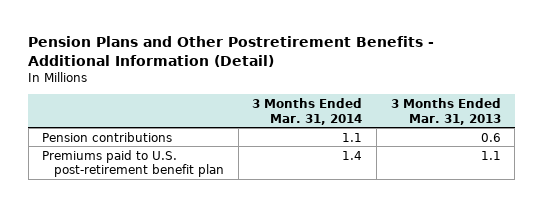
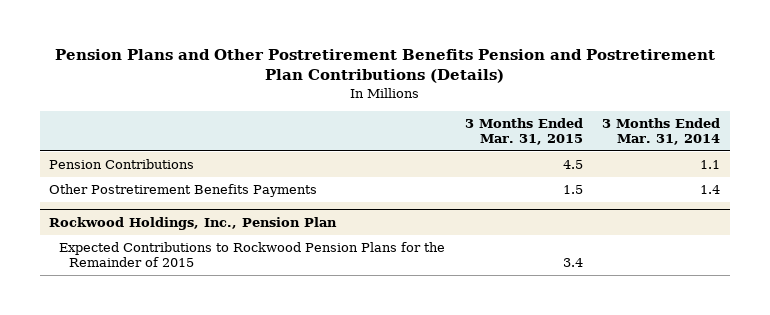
[28,35,435,67] Pension Plans and Other Postretirement Benefits - Additional Information (Detail) -> [54,48,715,84] Pension Plans and Other Postretirement Benefits Pension and Postretirement Plan Contributions (Details)
[390,97,501,125] 3 Months Ended Mar. 31, 2013 -> none
none -> [464,117,583,146] 3 Months Ended Mar. 31, 2015
[42,131,173,142] Pension contributions -> [49,159,195,170] Pension Contributions
[42,149,225,178] Premiums paid to U.S. post-retirement benefit plan -> [49,184,318,198] Other Postretirement Benefits Payments
none -> [49,216,338,230] Rockwood Holdings, Inc., Pension Plan
none -> [59,242,446,268] Expected Contributions to Rockwood Pension Plans for the Remainder of 2015

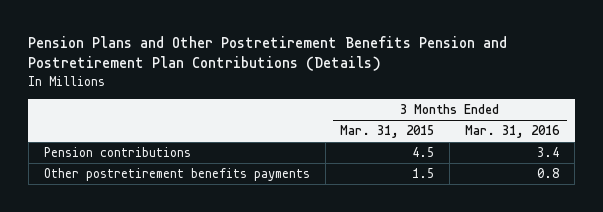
[602,117,721,146] 3 Months Ended Mar. 31, 2014 -> none
none -> [465,125,561,139] Mar. 31, 2016
[49,216,338,230] Rockwood Holdings, Inc., Pension Plan -> none
[59,242,446,268] Expected Contributions to Rockwood Pension Plans for the Remainder of 2015 -> none
[49,159,195,170] Pension Contributions -> [43,147,191,158] Pension contributions
[49,184,318,198] Other Postretirement Benefits Payments -> [43,168,310,182] Other postretirement benefits payments

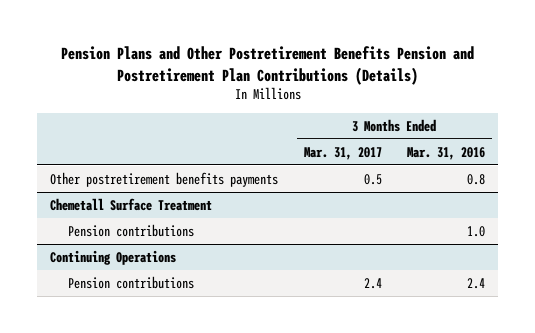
[340,125,435,139] Mar. 31, 2015 -> none
none -> [303,146,382,160] Mar. 31, 2017
[43,147,191,158] Pension contributions -> none
none -> [50,197,213,211] Chemetall Surface Treatment
none -> [68,223,195,237] Pension contributions
none -> [50,249,177,265] Continuing Operations
none -> [68,275,195,289] Pension contributions

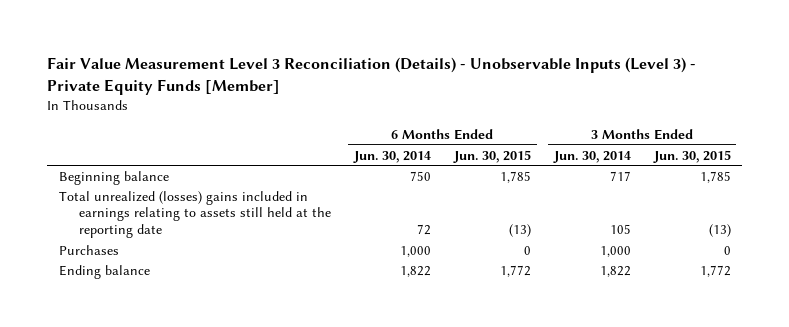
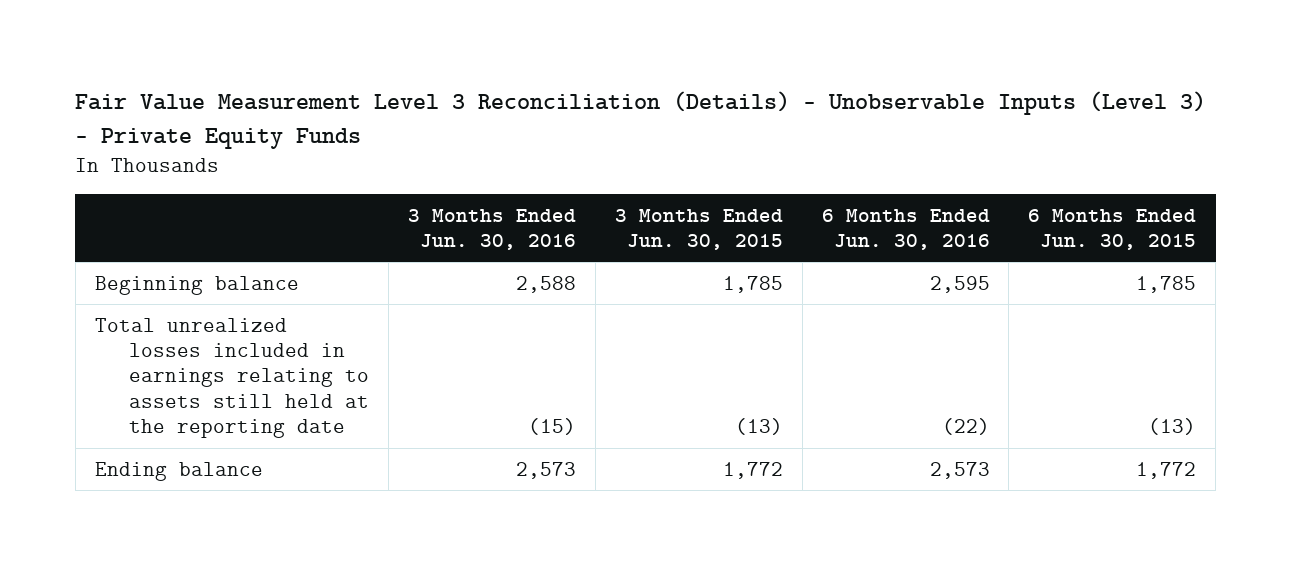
[47,57,697,96] Fair Value Measurement Level 3 Reconciliation (Details) - Unobservable Inputs (Level 3) - Private Equity Funds [Member] -> [75,91,1207,149] Fair Value Measurement Level 3 Reconciliation (Details) - Unobservable Inputs (Level 3) - Private Equity Funds
[353,150,432,163] Jun. 30, 2014 -> none
[552,150,631,163] Jun. 30, 2014 -> none
none -> [407,208,576,250] 3 Months Ended Jun. 30, 2016
none -> [821,208,990,250] 6 Months Ended Jun. 30, 2016
[58,244,119,255] Purchases -> none
[58,190,332,238] Total unrealized (losses) gains included in earnings relating to assets still held at the reporting date -> [94,317,369,438] Total unrealized losses included in earnings relating to assets still held at the reporting date

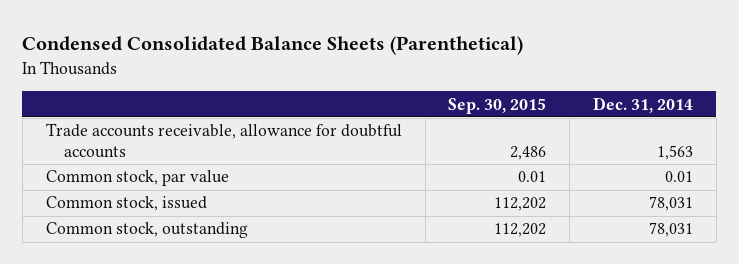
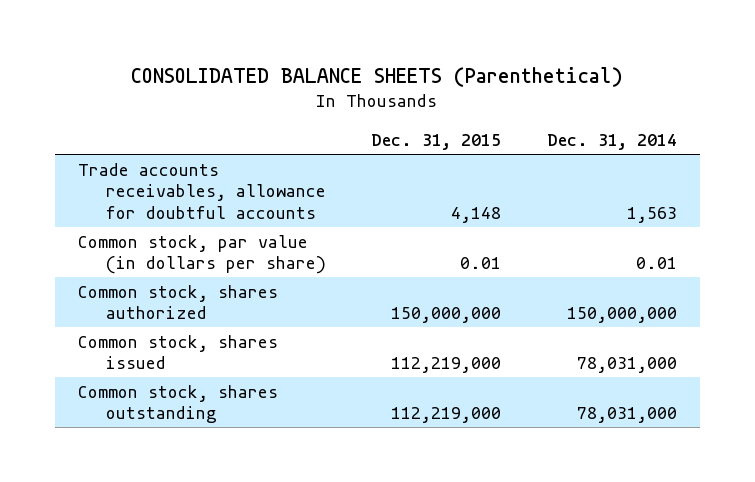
[22,35,524,55] Condensed Consolidated Balance Sheets (Parenthetical) -> [131,67,624,88] CONSOLIDATED BALANCE SHEETS (Parenthetical)
[448,97,547,114] Sep. 30, 2015 -> none
none -> [371,133,502,150] Dec. 31, 2015
[45,123,402,159] Trade accounts receivable, allowance for doubtful accounts -> [77,162,326,219] Trade accounts receivables, allowance for doubtful accounts
[45,170,229,187] Common stock, par value -> [77,234,326,275] Common stock, par value (in dollars per share)
none -> [77,284,278,320] Common stock, shares authorized
[45,196,207,212] Common stock, issued -> [77,334,278,370] Common stock, shares issued
[648,196,693,212] 78,031 -> [576,357,677,374] 78,031,000
[45,222,248,239] Common stock, outstanding -> [77,384,278,424] Common stock, shares outstanding
[648,222,693,238] 78,031 -> [576,407,677,424] 78,031,000

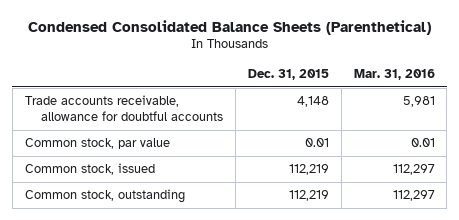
[131,67,624,88] CONSOLIDATED BALANCE SHEETS (Parenthetical) -> [27,19,431,35] Condensed Consolidated Balance Sheets (Parenthetical)
[546,133,677,150] Dec. 31, 2014 -> none
none -> [353,69,435,81] Mar. 31, 2016
[77,284,278,320] Common stock, shares authorized -> none
[77,162,326,219] Trade accounts receivables, allowance for doubtful accounts -> [24,95,223,122] Trade accounts receivable, allowance for doubtful accounts
[77,234,326,275] Common stock, par value (in dollars per share) -> [24,138,170,150] Common stock, par value
[77,334,278,370] Common stock, shares issued -> [24,163,155,176] Common stock, issued
[391,357,502,374] 112,219,000 -> [288,164,329,176] 112,219
[77,384,278,424] Common stock, shares outstanding -> [24,189,185,204] Common stock, outstanding
[391,407,502,424] 112,219,000 -> [288,190,329,202] 112,219

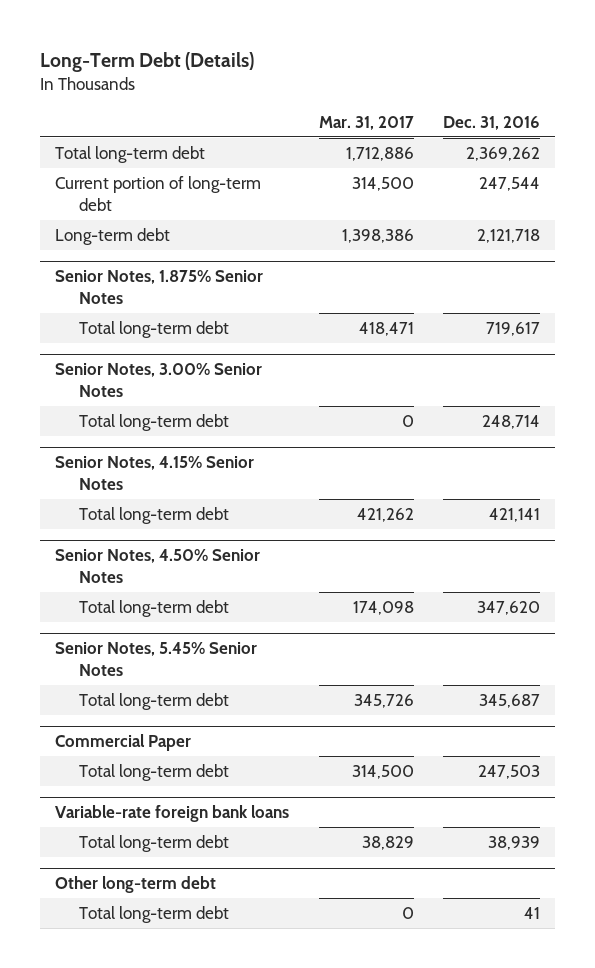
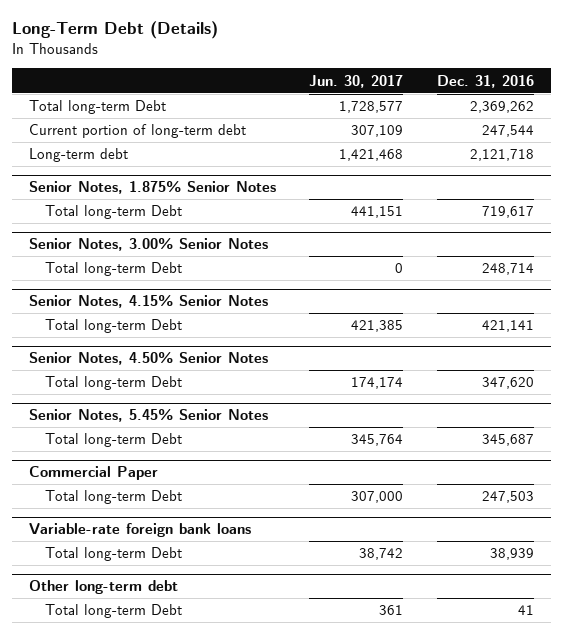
[318,115,414,130] Mar. 31, 2017 -> none
none -> [309,74,404,88] Jun. 30, 2017
[54,145,205,163] Total long-term debt -> [28,100,166,115] Total long-term Debt
[79,320,230,338] Total long-term debt -> [44,205,182,220] Total long-term Debt
[79,413,230,431] Total long-term debt -> [44,262,182,277] Total long-term Debt
[79,506,230,524] Total long-term debt -> [44,319,182,334] Total long-term Debt
[79,599,230,617] Total long-term debt -> [44,376,182,391] Total long-term Debt
[79,692,230,710] Total long-term debt -> [44,433,182,448] Total long-term Debt
[79,763,230,781] Total long-term debt -> [44,490,182,505] Total long-term Debt
[79,834,230,852] Total long-term debt -> [44,547,182,562] Total long-term Debt
[79,905,230,923] Total long-term debt -> [44,604,182,619] Total long-term Debt

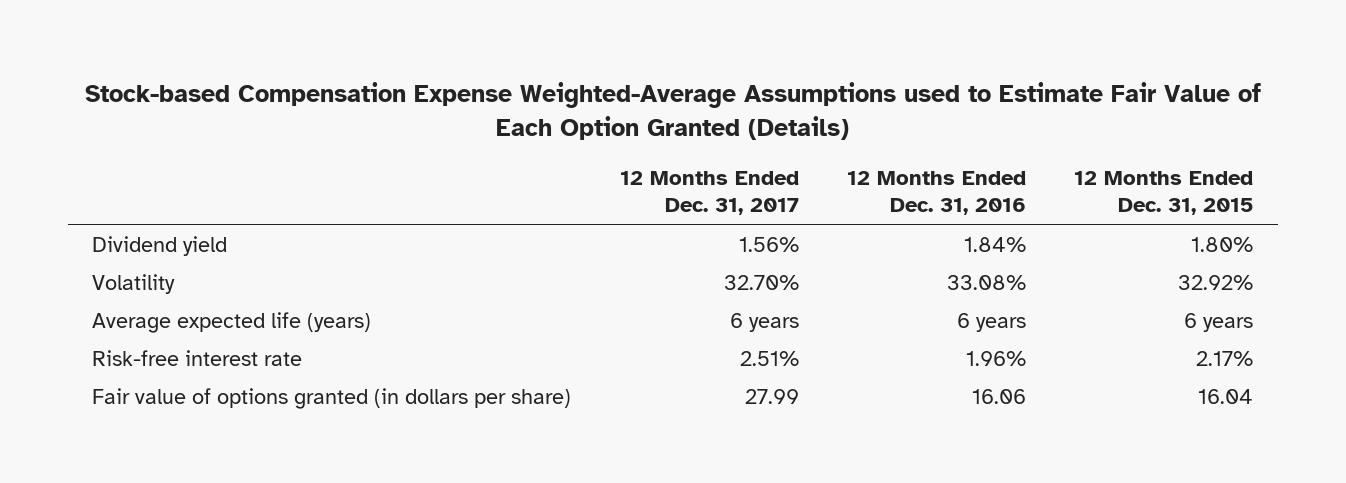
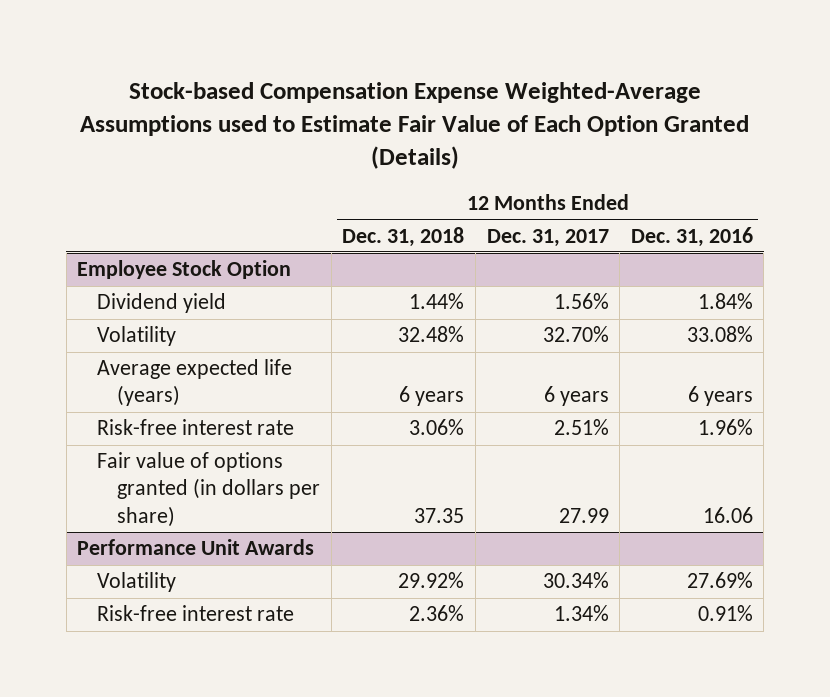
[1074,170,1254,216] 12 Months Ended Dec. 31, 2015 -> none
none -> [342,226,465,247] Dec. 31, 2018
none -> [77,260,292,280] Employee Stock Option
none -> [77,539,315,556] Performance Unit Awards
none -> [97,572,177,593] Volatility
none -> [97,605,295,622] Risk-free interest rate

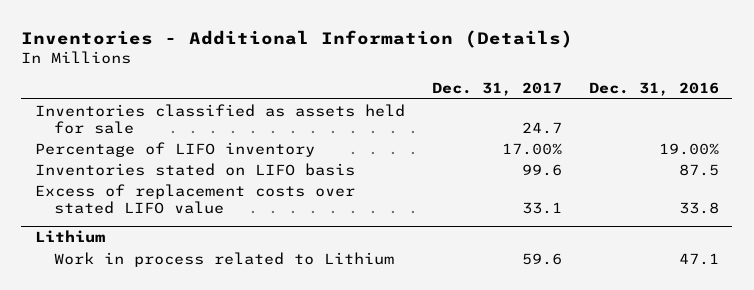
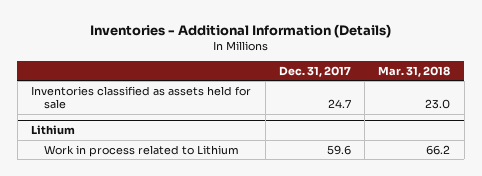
[588,82,719,97] Dec. 31, 2016 -> none
none -> [378,65,451,77] Mar. 31, 2018
[34,141,315,157] Percentage of LIFO inventory -> none
[34,162,355,176] Inventories stated on LIFO basis -> none
[34,183,355,214] Excess of replacement costs over stated LIFO value -> none

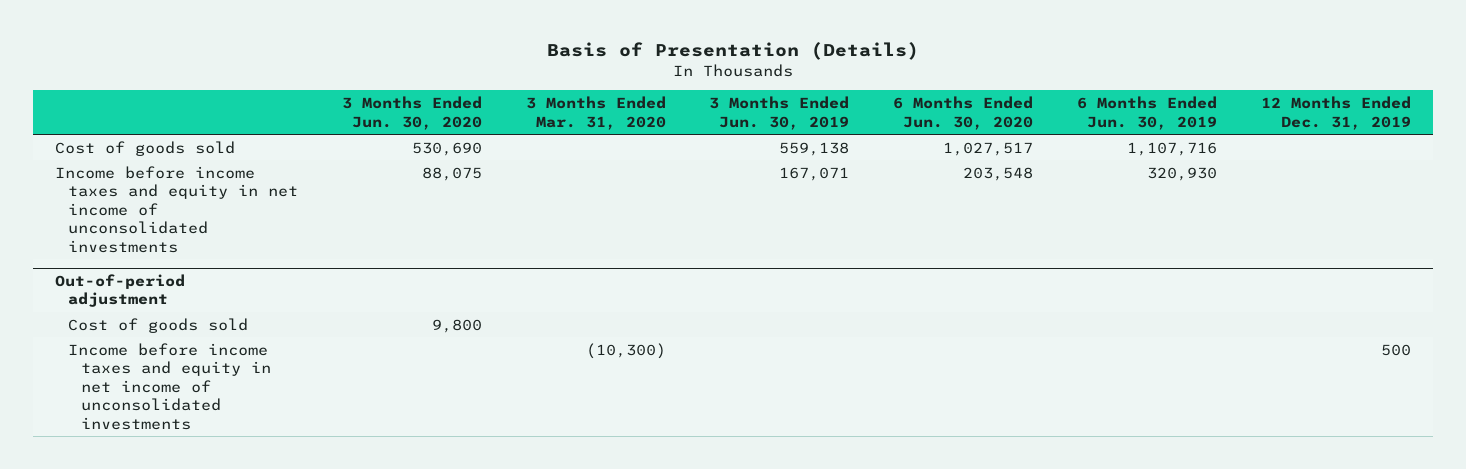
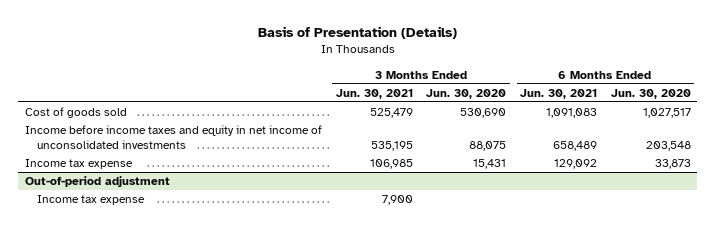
[525,96,666,130] 3 Months Ended Mar. 31, 2020 -> none
[709,96,850,130] 3 Months Ended Jun. 30, 2019 -> none
[1076,96,1217,130] 6 Months Ended Jun. 30, 2019 -> none
[1260,96,1411,130] 12 Months Ended Dec. 31, 2019 -> none
none -> [335,88,413,99] Jun. 30, 2021
none -> [520,88,598,99] Jun. 30, 2021
none -> [25,159,134,170] Income tax expense
[68,317,249,333] Cost of goods sold -> none
[68,342,272,430] Income before income taxes and equity in net income of unconsolidated investments -> none
none -> [36,195,145,206] Income tax expense

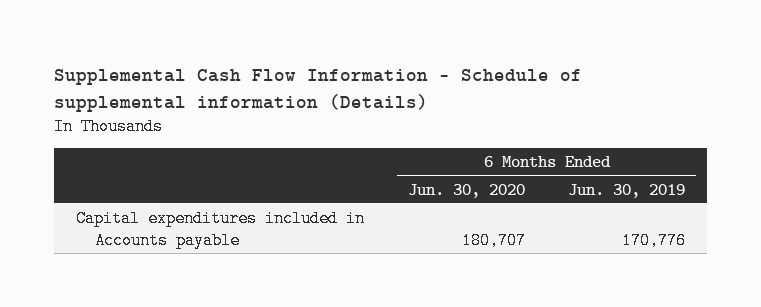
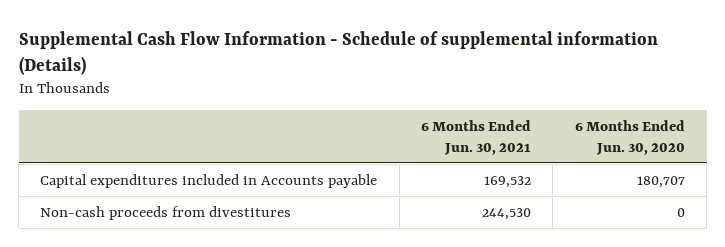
[568,183,686,198] Jun. 30, 2019 -> none
none -> [421,119,532,155] 6 Months Ended Jun. 30, 2021
none -> [40,205,292,220] Non-cash proceeds from divestitures

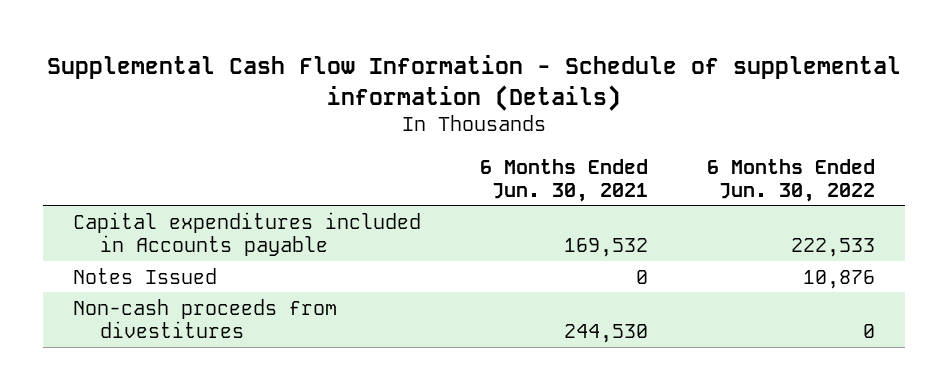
[574,119,685,155] 6 Months Ended Jun. 30, 2020 -> none
none -> [707,158,876,202] 6 Months Ended Jun. 30, 2022
none -> [73,267,218,284] Notes Issued

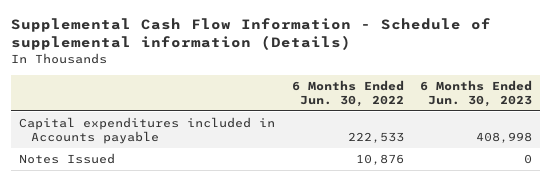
[480,158,649,202] 6 Months Ended Jun. 30, 2021 -> none
none -> [419,79,532,107] 6 Months Ended Jun. 30, 2023
[73,298,338,338] Non-cash proceeds from divestitures -> none

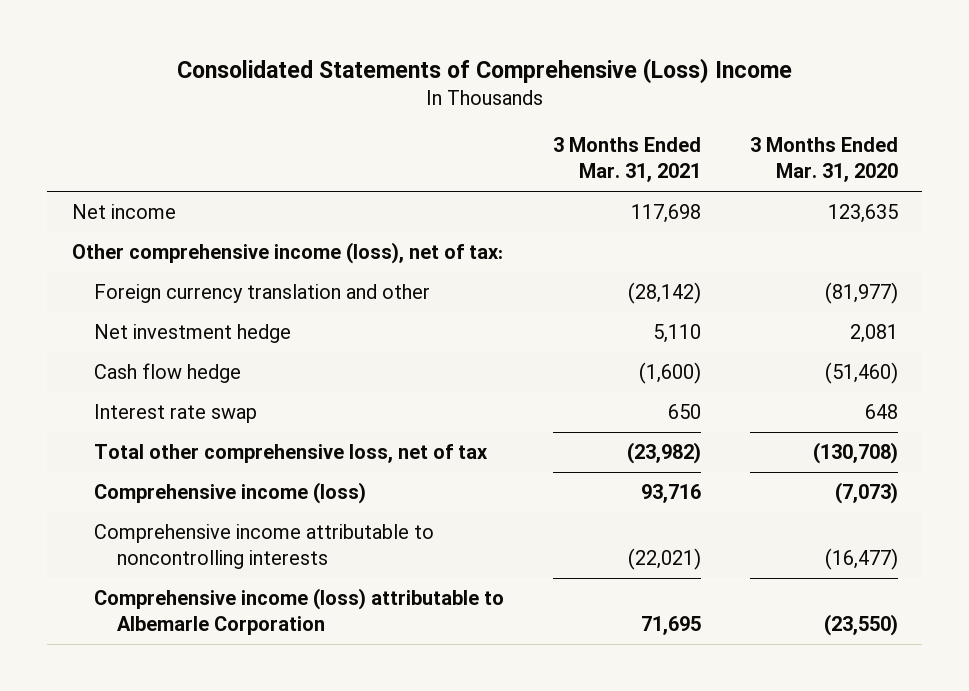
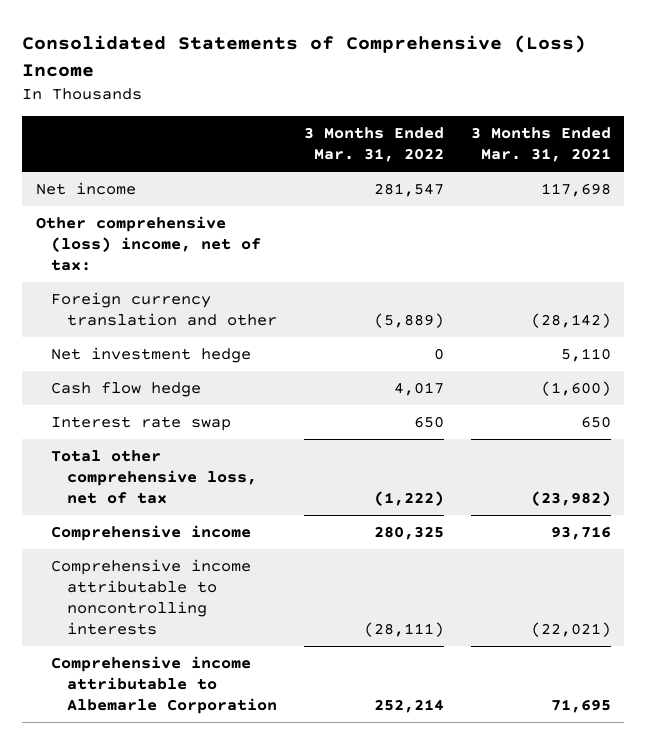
[749,137,898,183] 3 Months Ended Mar. 31, 2020 -> none
none -> [303,127,444,163] 3 Months Ended Mar. 31, 2022
[71,242,503,265] Other comprehensive income (loss), net of tax: -> [35,216,262,272] Other comprehensive (loss) income, net of tax:
[94,482,367,505] Comprehensive income (loss) -> [51,525,252,542] Comprehensive income
[94,588,505,635] Comprehensive income (loss) attributable to Albemarle Corporation -> [51,656,277,715] Comprehensive income attributable to Albemarle Corporation

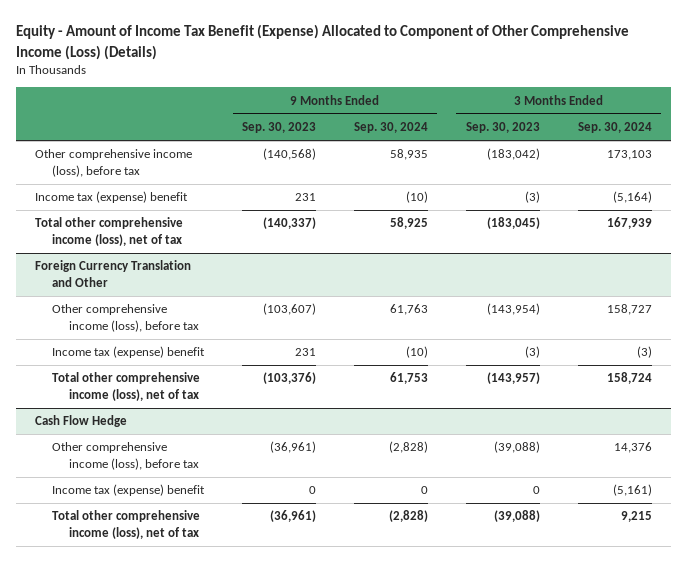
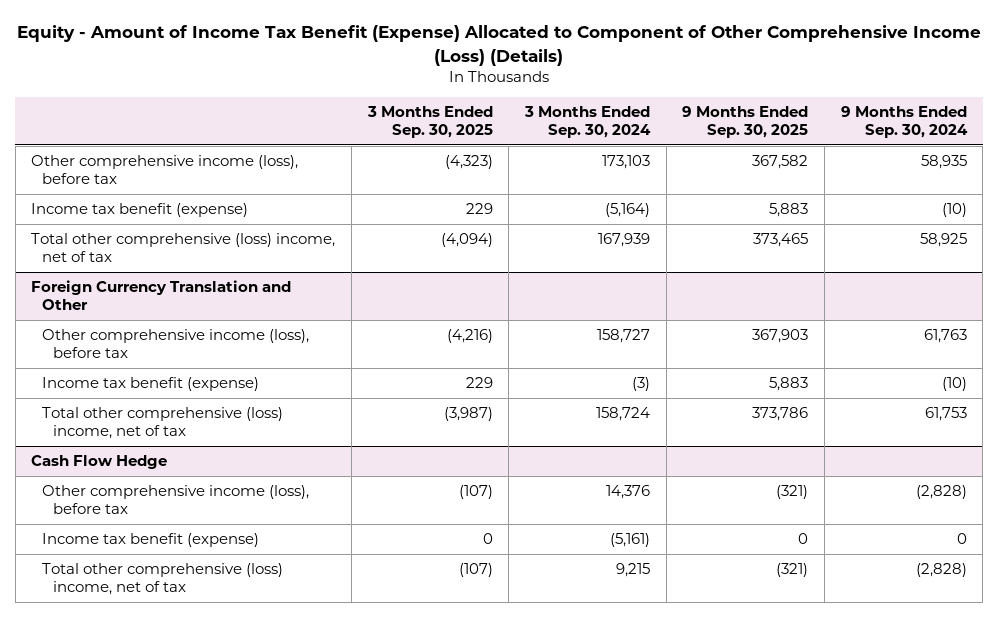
[242,122,317,134] Sep. 30, 2023 -> none
[465,122,540,134] Sep. 30, 2023 -> none
none -> [366,105,493,138] 3 Months Ended Sep. 30, 2025
none -> [682,105,809,138] 9 Months Ended Sep. 30, 2025
[35,191,189,204] Income tax (expense) benefit -> [31,203,249,218] Income tax benefit (expense)
[35,217,184,246] Total other comprehensive income (loss), net of tax -> [31,233,336,263] Total other comprehensive (loss) income, net of tax
[52,346,206,359] Income tax (expense) benefit -> [42,377,260,392] Income tax benefit (expense)
[52,372,201,401] Total other comprehensive income (loss), net of tax -> [42,407,284,440] Total other comprehensive (loss) income, net of tax
[52,484,206,497] Income tax (expense) benefit -> [42,533,260,548] Income tax benefit (expense)
[52,510,201,539] Total other comprehensive income (loss), net of tax -> [42,563,284,596] Total other comprehensive (loss) income, net of tax

